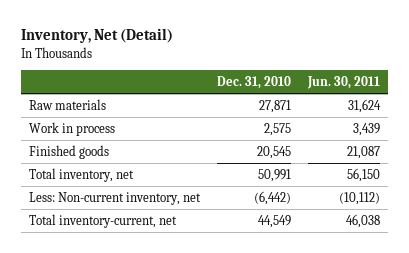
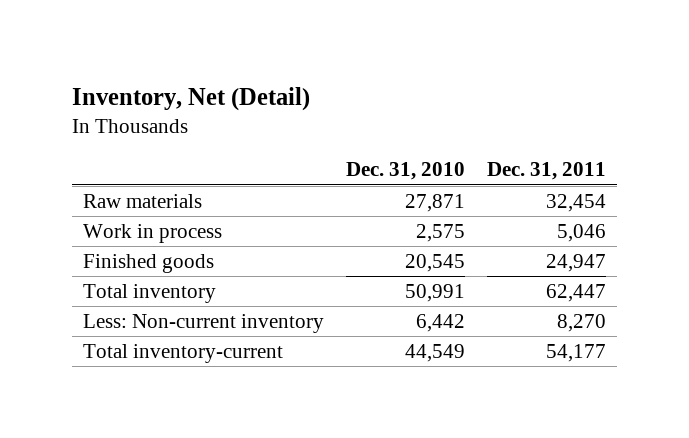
[306,76,380,90] Jun. 30, 2011 -> none
none -> [486,162,606,181] Dec. 31, 2011
[29,167,135,182] Total inventory, net -> [83,283,217,303] Total inventory
[29,191,202,205] Less: Non-current inventory, net -> [83,313,325,333] Less: Non-current inventory
[253,190,291,205] (6,442) -> [415,313,465,332] 6,442
[29,213,178,228] Total inventory-current, net -> [83,343,284,363] Total inventory-current

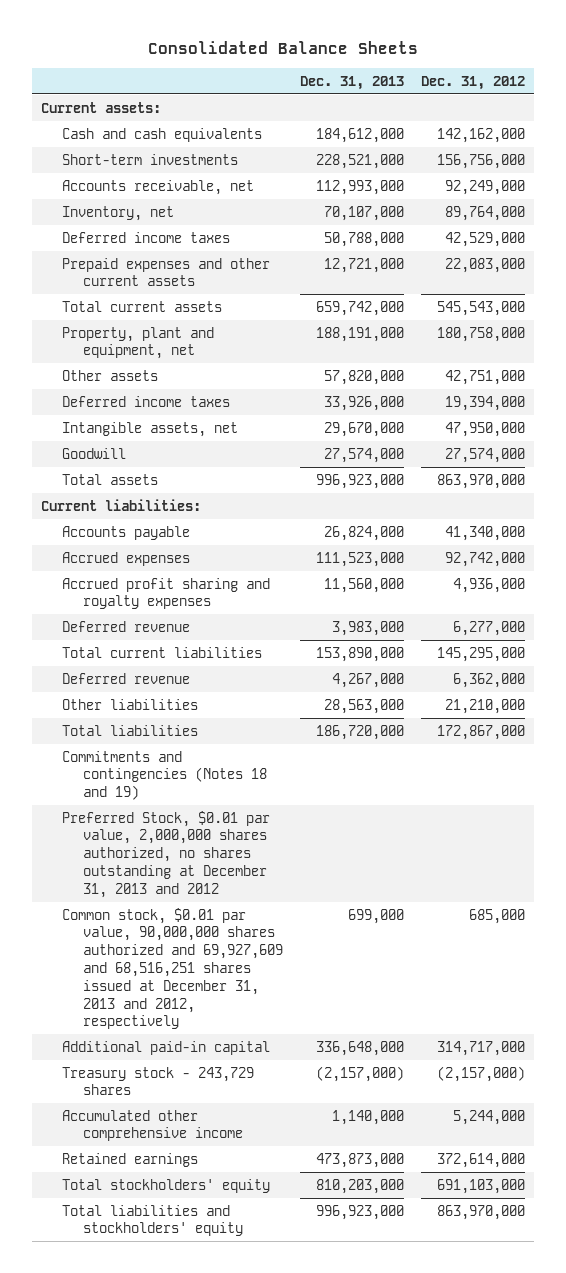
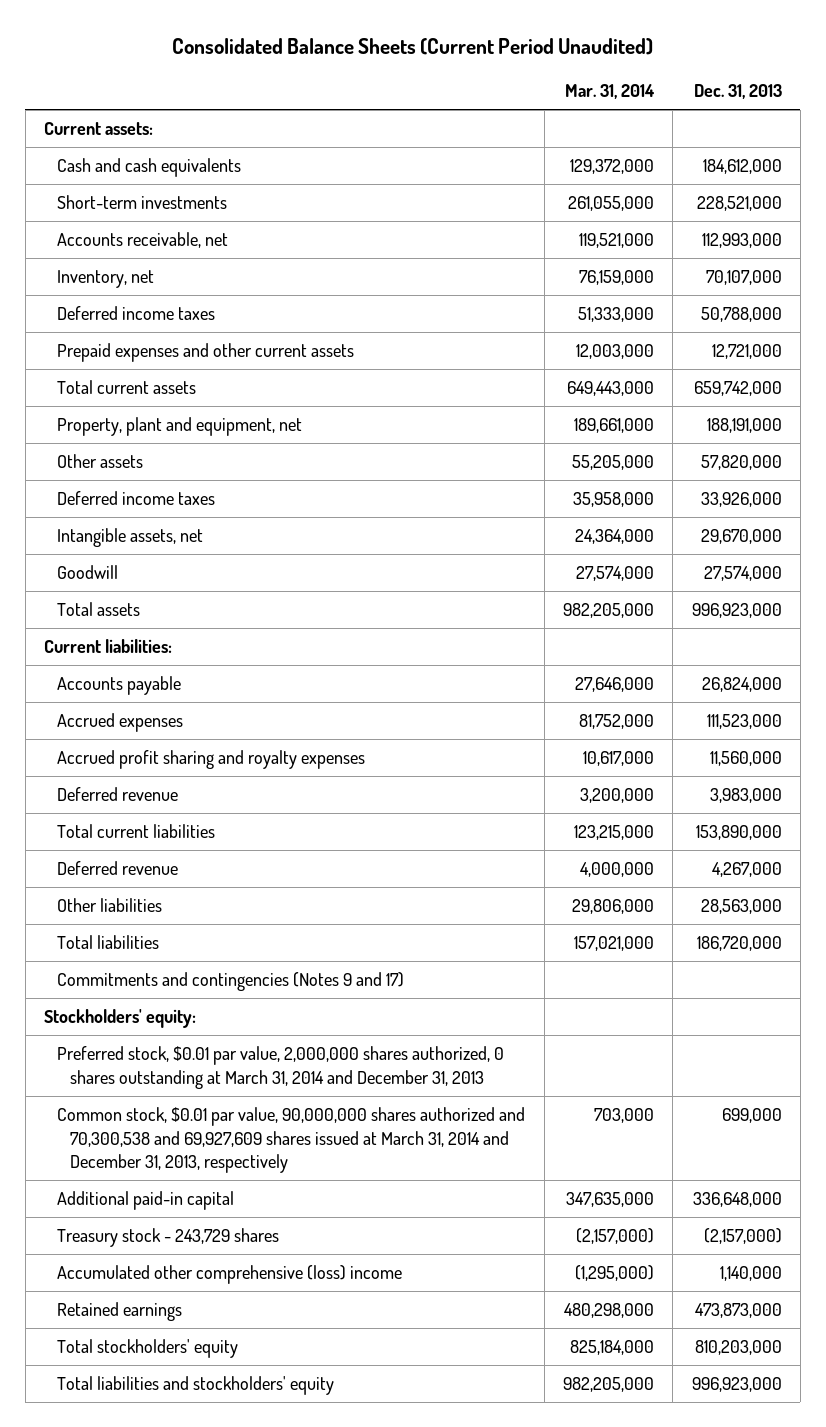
[148,41,419,55] Consolidated Balance Sheets -> [171,37,653,55] Consolidated Balance Sheets (Current Period Unaudited)
[421,75,526,90] Dec. 31, 2012 -> none
none -> [564,84,655,100] Mar. 31, 2014
[61,750,267,801] Commitments and contingencies (Notes 18 and 19) -> [57,972,405,992] Commitments and contingencies (Notes 9 and 17)
none -> [44,1009,197,1029] Stockholders' equity:
[61,810,270,898] Preferred Stock, $0.01 par value, 2,000,000 shares authorized, no shares outstanding at December 31, 2013 and 2012 -> [57,1046,505,1089] Preferred stock, $0.01 par value, 2,000,000 shares authorized, 0 shares outstanding at March 31, 2014 and December 31, 2013
[61,907,283,1030] Common stock, $0.01 par value, 90,000,000 shares authorized and 69,927,609 and 68,516,251 shares issued at December 31, 2013 and 2012, respectively -> [57,1107,526,1173] Common stock, $0.01 par value, 90,000,000 shares authorized and 70,300,538 and 69,927,609 shares issued at March 31, 2014 and December 31, 2013, respectively
[61,1109,243,1142] Accumulated other comprehensive income -> [57,1265,403,1285] Accumulated other comprehensive (loss) income

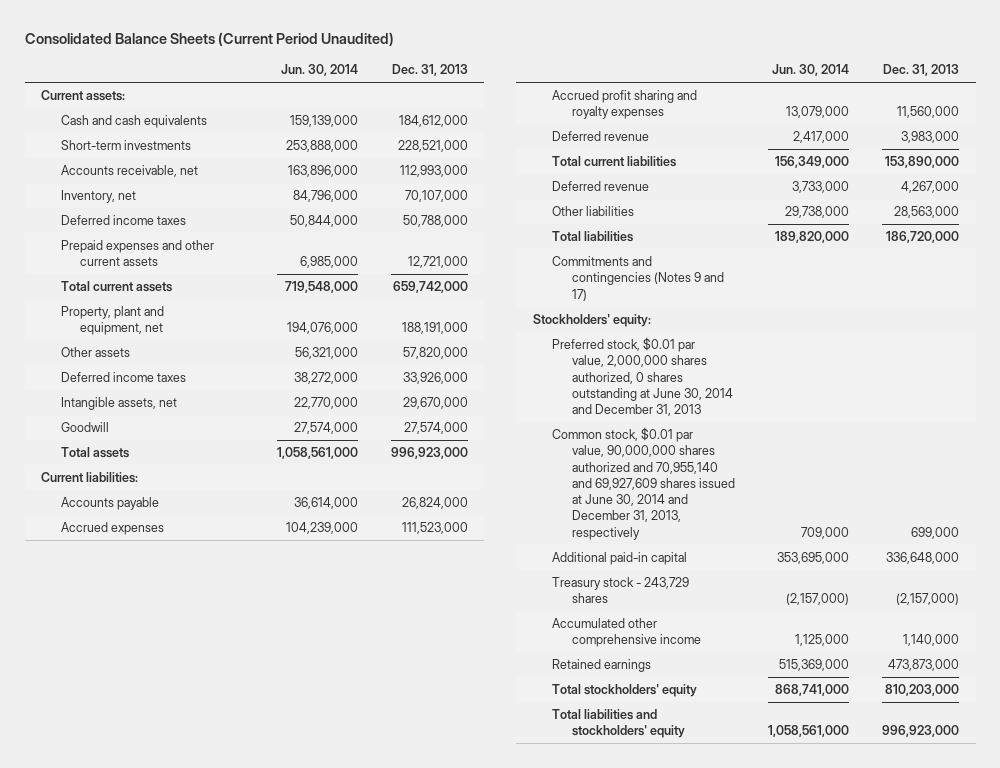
[564,84,655,100] Mar. 31, 2014 -> none
none -> [280,64,358,77] Jun. 30, 2014
[57,1046,505,1089] Preferred stock, $0.01 par value, 2,000,000 shares authorized, 0 shares outstanding at March 31, 2014 and December 31, 2013 -> [552,337,733,417] Preferred stock, $0.01 par value, 2,000,000 shares authorized, 0 shares outstanding at June 30, 2014 and December 31, 2013
[57,1107,526,1173] Common stock, $0.01 par value, 90,000,000 shares authorized and 70,300,538 and 69,927,609 shares issued at March 31, 2014 and December 31, 2013, respectively -> [552,427,735,540] Common stock, $0.01 par value, 90,000,000 shares authorized and 70,955,140 and 69,927,609 shares issued at June 30, 2014 and December 31, 2013, respectively
[57,1265,403,1285] Accumulated other comprehensive (loss) income -> [552,618,701,648] Accumulated other comprehensive income

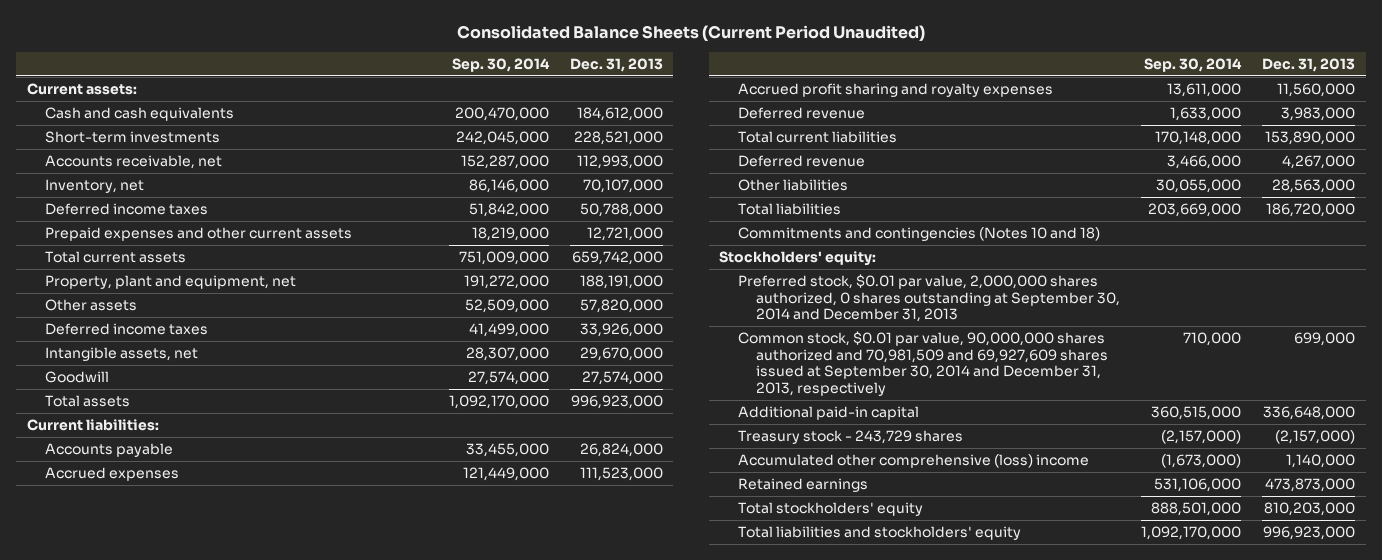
[280,64,358,77] Jun. 30, 2014 -> none
none -> [451,58,550,73] Sep. 30, 2014
[552,256,724,301] Commitments and contingencies (Notes 9 and 17) -> [737,227,1100,242] Commitments and contingencies (Notes 10 and 18)
[552,337,733,417] Preferred stock, $0.01 par value, 2,000,000 shares authorized, 0 shares outstanding at June 30, 2014 and December 31, 2013 -> [737,274,1120,323] Preferred stock, $0.01 par value, 2,000,000 shares authorized, 0 shares outstanding at September 30, 2014 and December 31, 2013
[552,427,735,540] Common stock, $0.01 par value, 90,000,000 shares authorized and 70,955,140 and 69,927,609 shares issued at June 30, 2014 and December 31, 2013, respectively -> [737,331,1108,396] Common stock, $0.01 par value, 90,000,000 shares authorized and 70,981,509 and 69,927,609 shares issued at September 30, 2014 and December 31, 2013, respectively
[552,618,701,648] Accumulated other comprehensive income -> [737,454,1089,469] Accumulated other comprehensive (loss) income

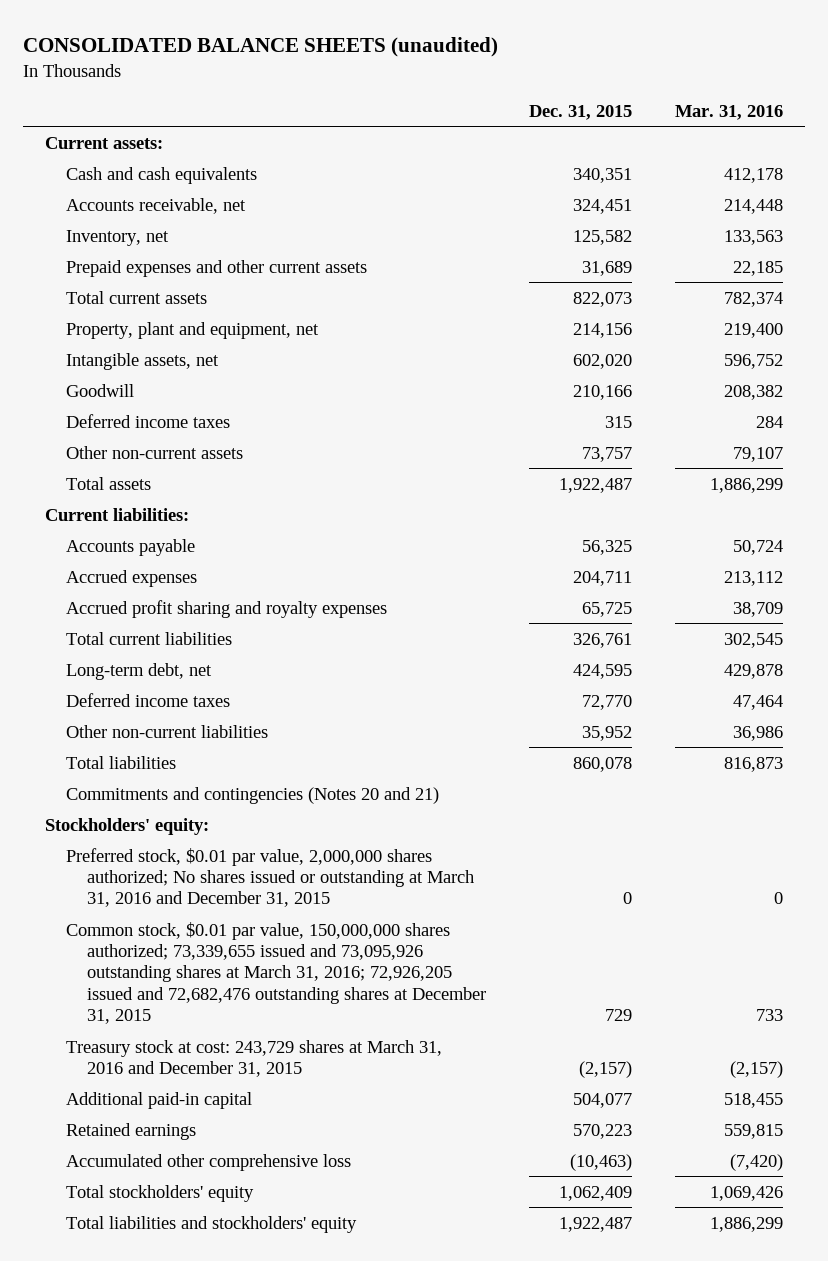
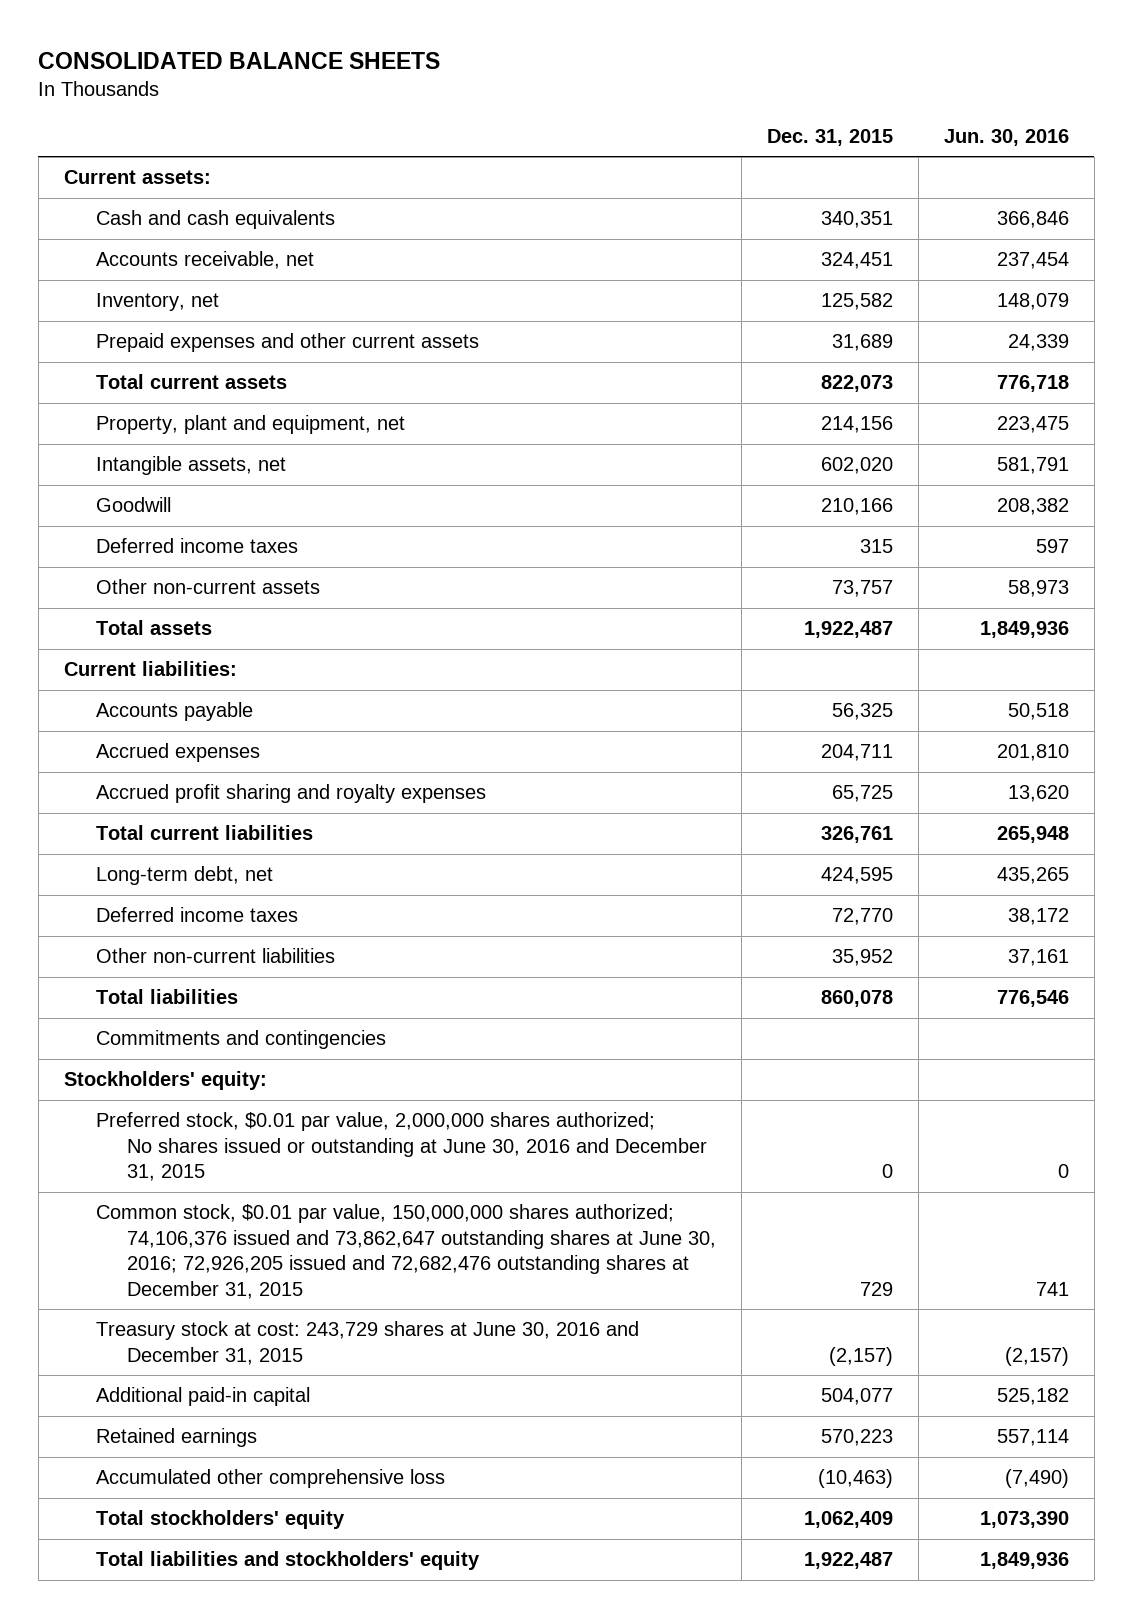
[23,36,499,57] CONSOLIDATED BALANCE SHEETS (unaudited) -> [38,52,441,70] CONSOLIDATED BALANCE SHEETS
[675,104,784,120] Mar. 31, 2016 -> none
none -> [943,128,1069,146] Jun. 30, 2016
[65,786,439,804] Commitments and contingencies (Notes 20 and 21) -> [95,1030,386,1050] Commitments and contingencies
[65,847,475,908] Preferred stock, $0.01 par value, 2,000,000 shares authorized; No shares issued or outstanding at March 31, 2016 and December 31, 2015 -> [95,1112,708,1182] Preferred stock, $0.01 par value, 2,000,000 shares authorized; No shares issued or outstanding at June 30, 2016 and December 31, 2015
[65,921,487,1025] Common stock, $0.01 par value, 150,000,000 shares authorized; 73,339,655 issued and 73,095,926 outstanding shares at March 31, 2016; 72,926,205 issued and 72,682,476 outstanding shares at December 31, 2015 -> [95,1204,717,1299] Common stock, $0.01 par value, 150,000,000 shares authorized; 74,106,376 issued and 73,862,647 outstanding shares at June 30, 2016; 72,926,205 issued and 72,682,476 outstanding shares at December 31, 2015
[65,1039,442,1077] Treasury stock at cost: 243,729 shares at March 31, 2016 and December 31, 2015 -> [95,1321,639,1365] Treasury stock at cost: 243,729 shares at June 30, 2016 and December 31, 2015

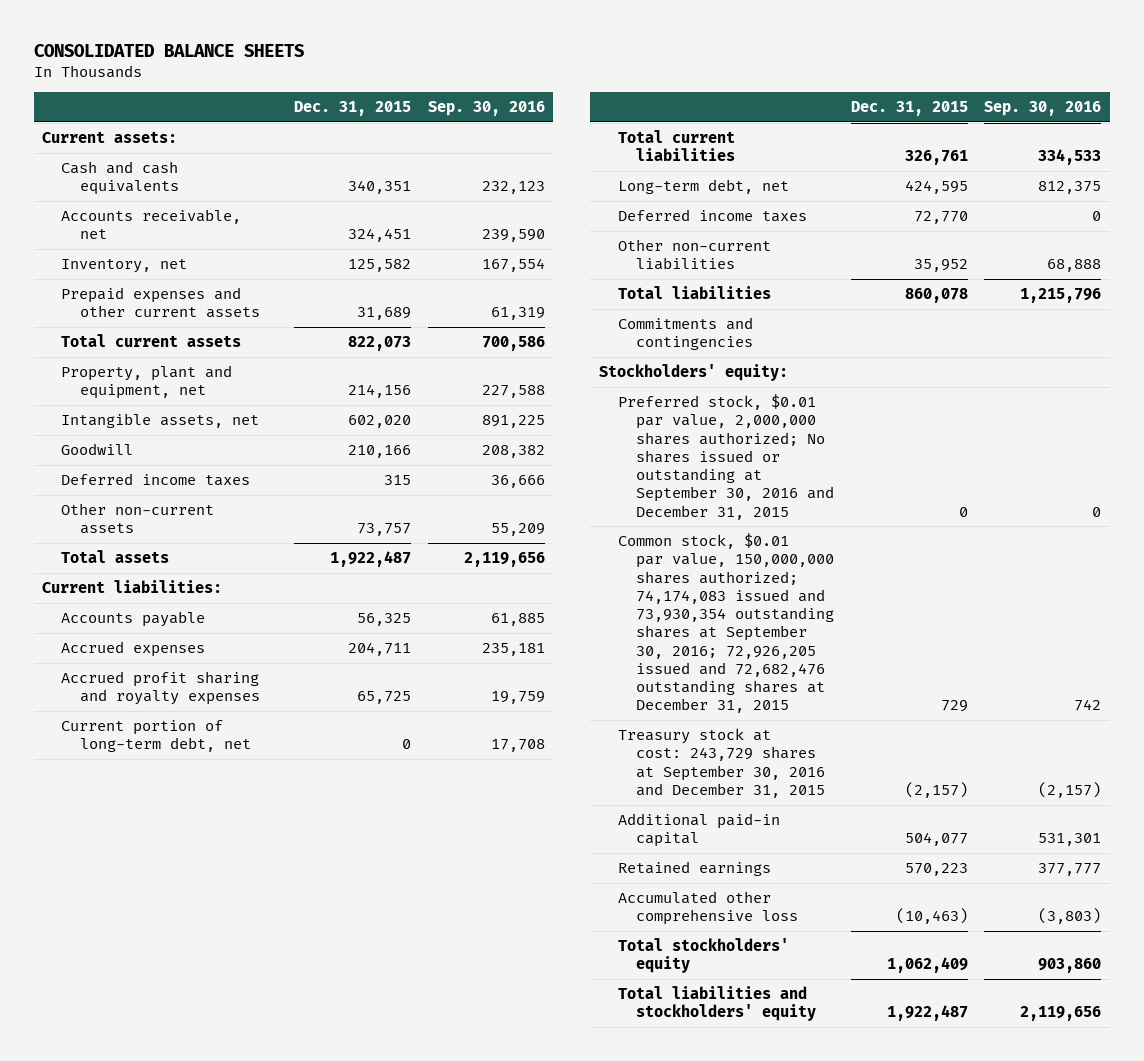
[943,128,1069,146] Jun. 30, 2016 -> none
none -> [427,101,545,117] Sep. 30, 2016
none -> [61,720,251,753] Current portion of long-term debt, net
[95,1112,708,1182] Preferred stock, $0.01 par value, 2,000,000 shares authorized; No shares issued or outstanding at June 30, 2016 and December 31, 2015 -> [617,394,835,520] Preferred stock, $0.01 par value, 2,000,000 shares authorized; No shares issued or outstanding at September 30, 2016 and December 31, 2015
[95,1204,717,1299] Common stock, $0.01 par value, 150,000,000 shares authorized; 74,106,376 issued and 73,862,647 outstanding shares at June 30, 2016; 72,926,205 issued and 72,682,476 outstanding shares at December 31, 2015 -> [617,533,835,714] Common stock, $0.01 par value, 150,000,000 shares authorized; 74,174,083 issued and 73,930,354 outstanding shares at September 30, 2016; 72,926,205 issued and 72,682,476 outstanding shares at December 31, 2015
[95,1321,639,1365] Treasury stock at cost: 243,729 shares at June 30, 2016 and December 31, 2015 -> [617,728,826,798] Treasury stock at cost: 243,729 shares at September 30, 2016 and December 31, 2015

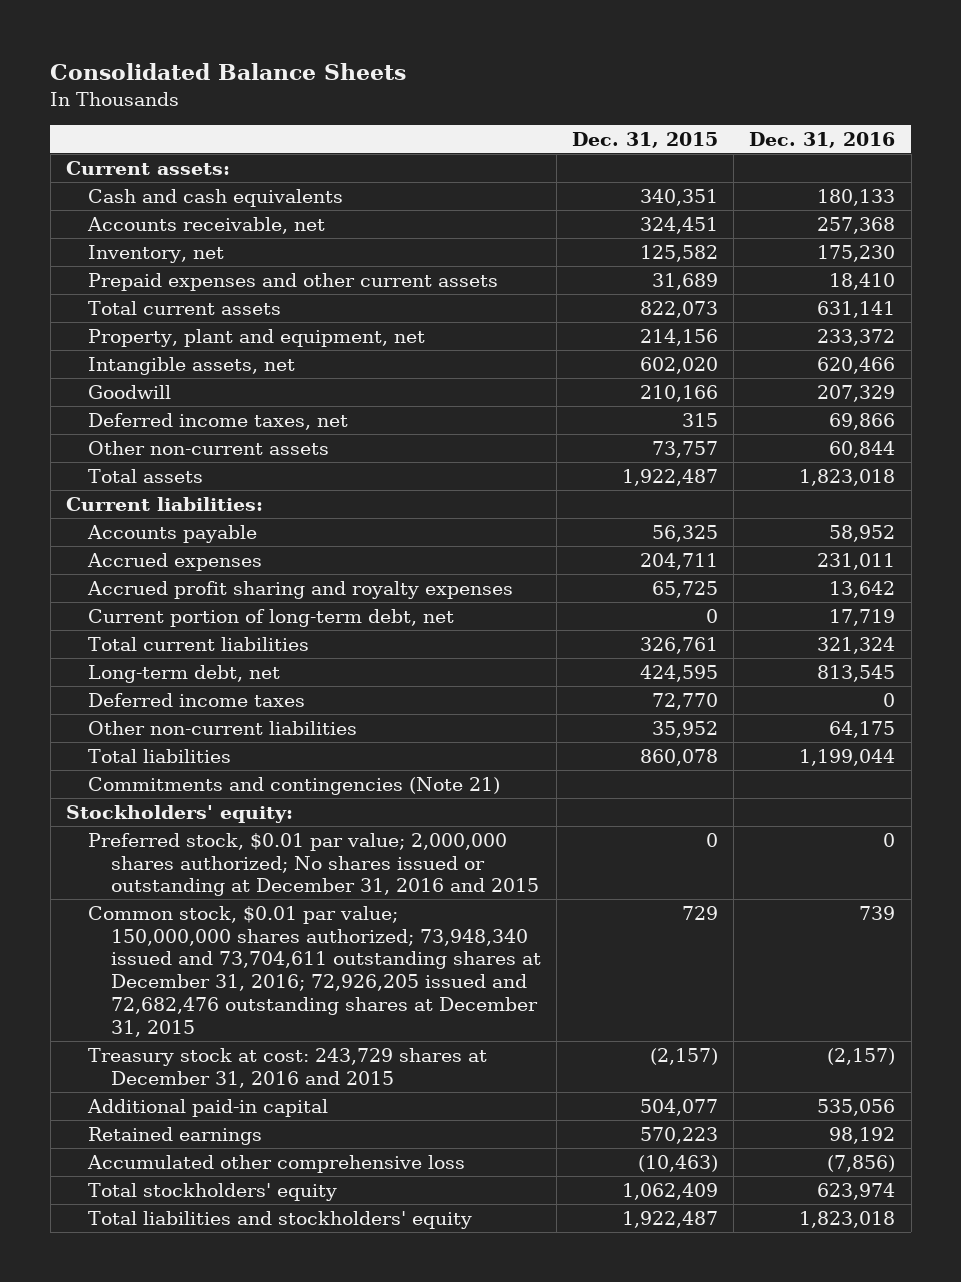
[33,44,304,58] CONSOLIDATED BALANCE SHEETS -> [50,62,407,80] Consolidated Balance Sheets
[427,101,545,117] Sep. 30, 2016 -> none
none -> [749,131,896,148] Dec. 31, 2016
[61,473,251,487] Deferred income taxes -> [88,412,349,430] Deferred income taxes, net
[617,317,754,351] Commitments and contingencies -> [88,776,501,795] Commitments and contingencies (Note 21)
[617,394,835,520] Preferred stock, $0.01 par value, 2,000,000 shares authorized; No shares issued or outstanding at September 30, 2016 and December 31, 2015 -> [88,832,539,897] Preferred stock, $0.01 par value; 2,000,000 shares authorized; No shares issued or outstanding at December 31, 2016 and 2015
[617,533,835,714] Common stock, $0.01 par value, 150,000,000 shares authorized; 74,174,083 issued and 73,930,354 outstanding shares at September 30, 2016; 72,926,205 issued and 72,682,476 outstanding shares at December 31, 2015 -> [88,905,541,1037] Common stock, $0.01 par value; 150,000,000 shares authorized; 73,948,340 issued and 73,704,611 outstanding shares at December 31, 2016; 72,926,205 issued and 72,682,476 outstanding shares at December 31, 2015
[617,728,826,798] Treasury stock at cost: 243,729 shares at September 30, 2016 and December 31, 2015 -> [88,1047,488,1088] Treasury stock at cost: 243,729 shares at December 31, 2016 and 2015

